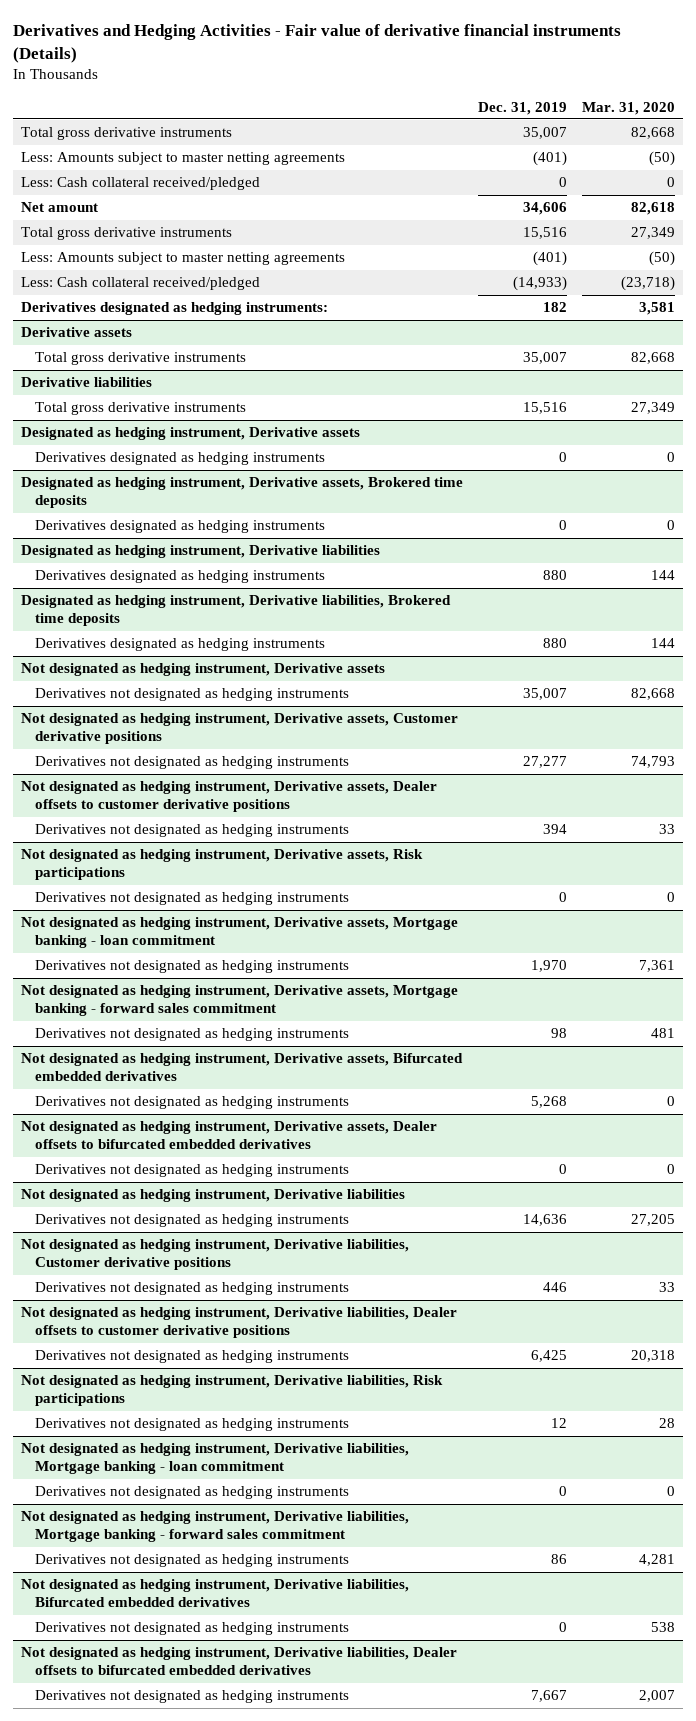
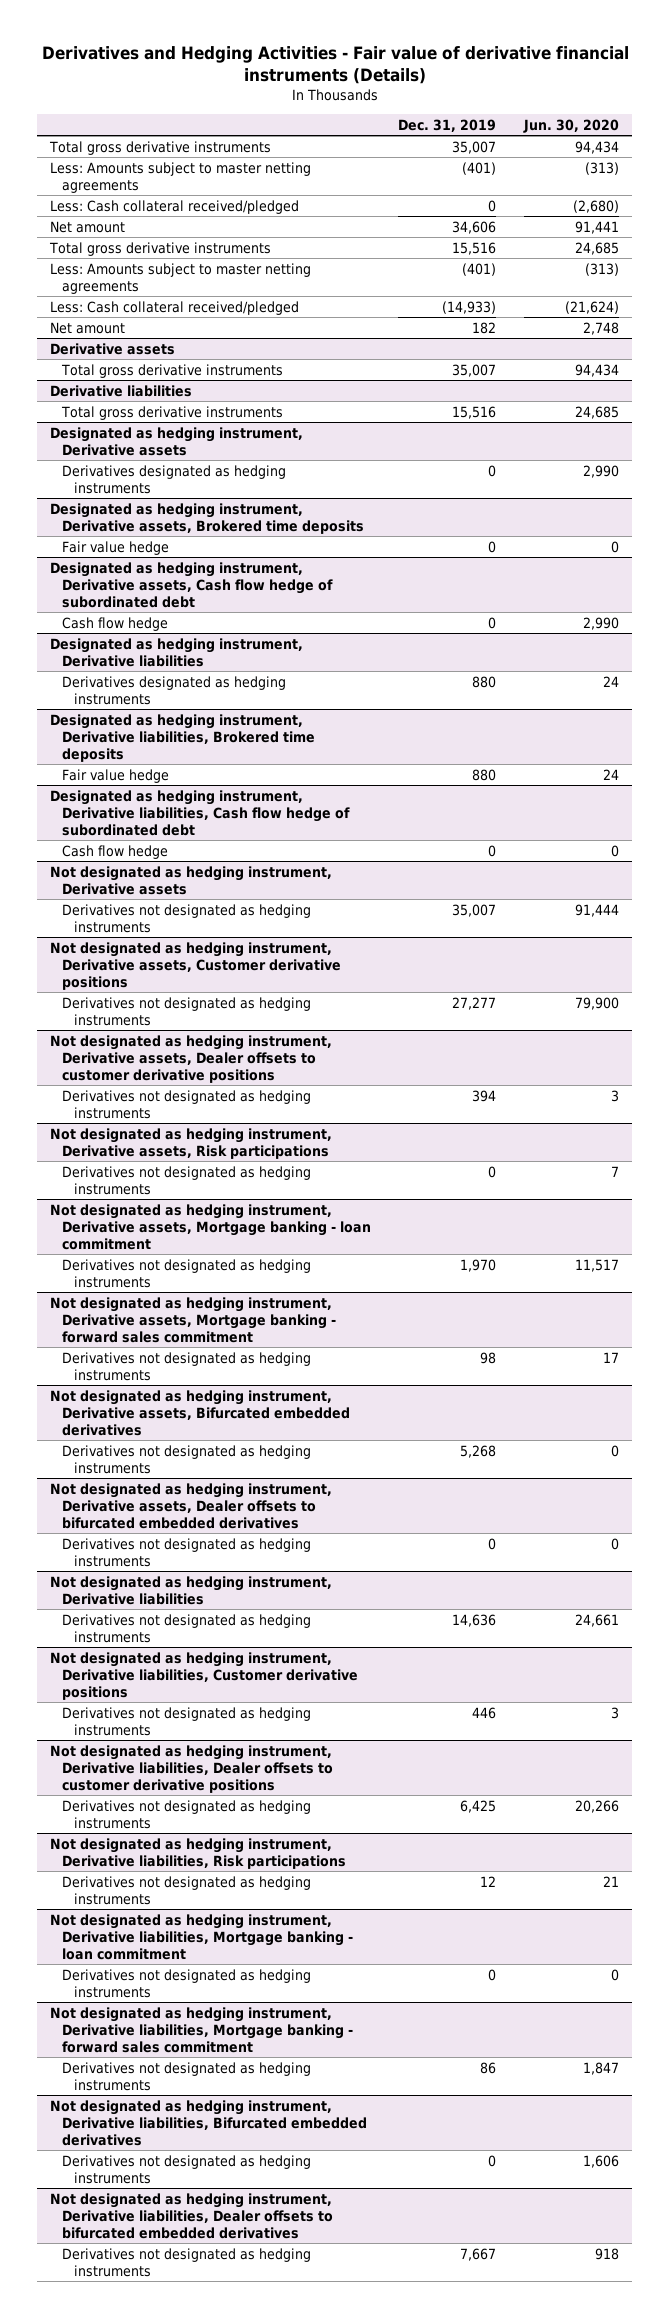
[582,101,676,115] Mar. 31, 2020 -> none
none -> [522,118,619,133] Jun. 30, 2020
[20,302,328,316] Derivatives designated as hedging instruments: -> [50,321,126,334] Net amount
[34,520,325,534] Derivatives designated as hedging instruments -> [62,540,170,555] Fair value hedge
none -> [50,561,334,608] Designated as hedging instrument, Derivative assets, Cash flow hedge of subordinated debt
none -> [62,616,169,631] Cash flow hedge
[34,638,325,652] Derivatives designated as hedging instruments -> [62,768,170,783] Fair value hedge
none -> [50,789,351,836] Designated as hedging instrument, Derivative liabilities, Cash flow hedge of subordinated debt
none -> [62,844,169,859] Cash flow hedge

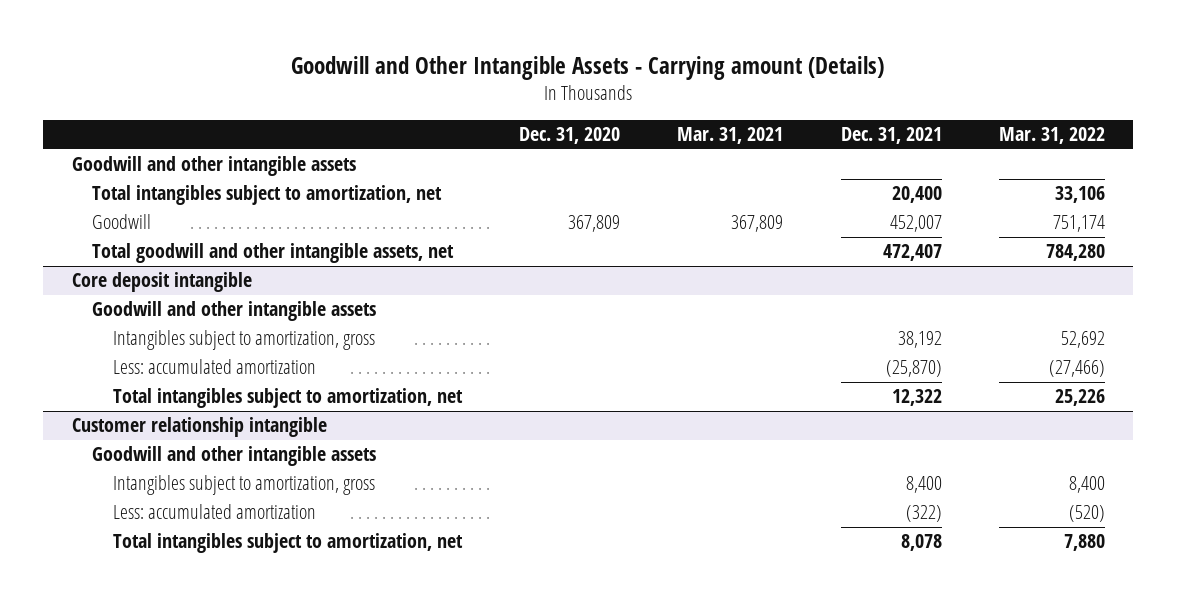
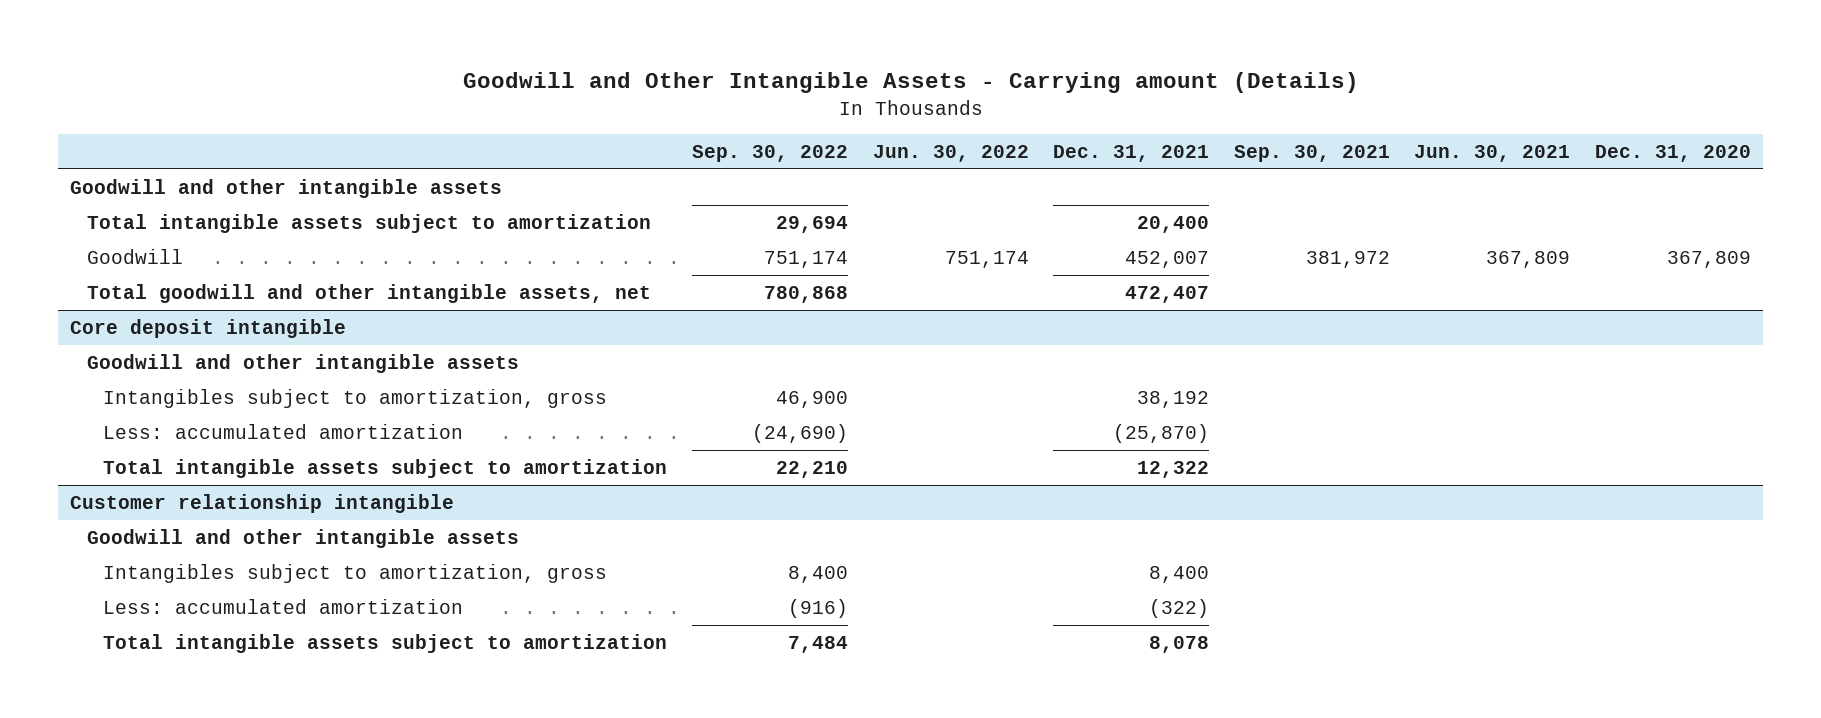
[677,127,784,145] Mar. 31, 2021 -> none
[998,127,1105,145] Mar. 31, 2022 -> none
none -> [691,144,848,162] Sep. 30, 2022
none -> [872,144,1029,162] Jun. 30, 2022
none -> [1233,144,1390,162] Sep. 30, 2021
none -> [1414,144,1571,162] Jun. 30, 2021
[92,185,443,206] Total intangibles subject to amortization, net -> [86,213,651,233] Total intangible assets subject to amortization
[112,388,463,409] Total intangibles subject to amortization, net -> [103,458,668,478] Total intangible assets subject to amortization
[112,533,463,554] Total intangibles subject to amortization, net -> [103,633,668,653] Total intangible assets subject to amortization

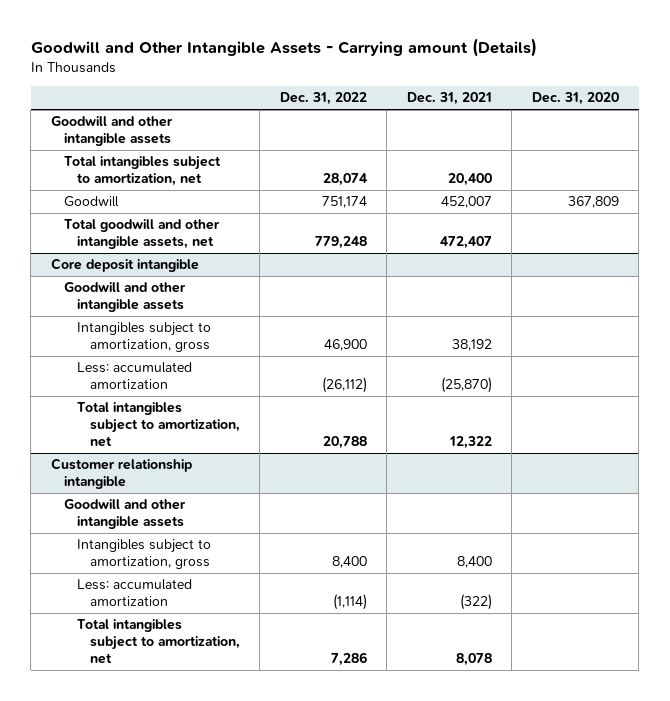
[691,144,848,162] Sep. 30, 2022 -> none
[872,144,1029,162] Jun. 30, 2022 -> none
[1233,144,1390,162] Sep. 30, 2021 -> none
[1414,144,1571,162] Jun. 30, 2021 -> none
none -> [279,92,367,106] Dec. 31, 2022
[86,213,651,233] Total intangible assets subject to amortization -> [63,156,221,187] Total intangibles subject to amortization, net
[103,458,668,478] Total intangible assets subject to amortization -> [76,402,240,448] Total intangibles subject to amortization, net
[103,633,668,653] Total intangible assets subject to amortization -> [76,619,240,665] Total intangibles subject to amortization, net

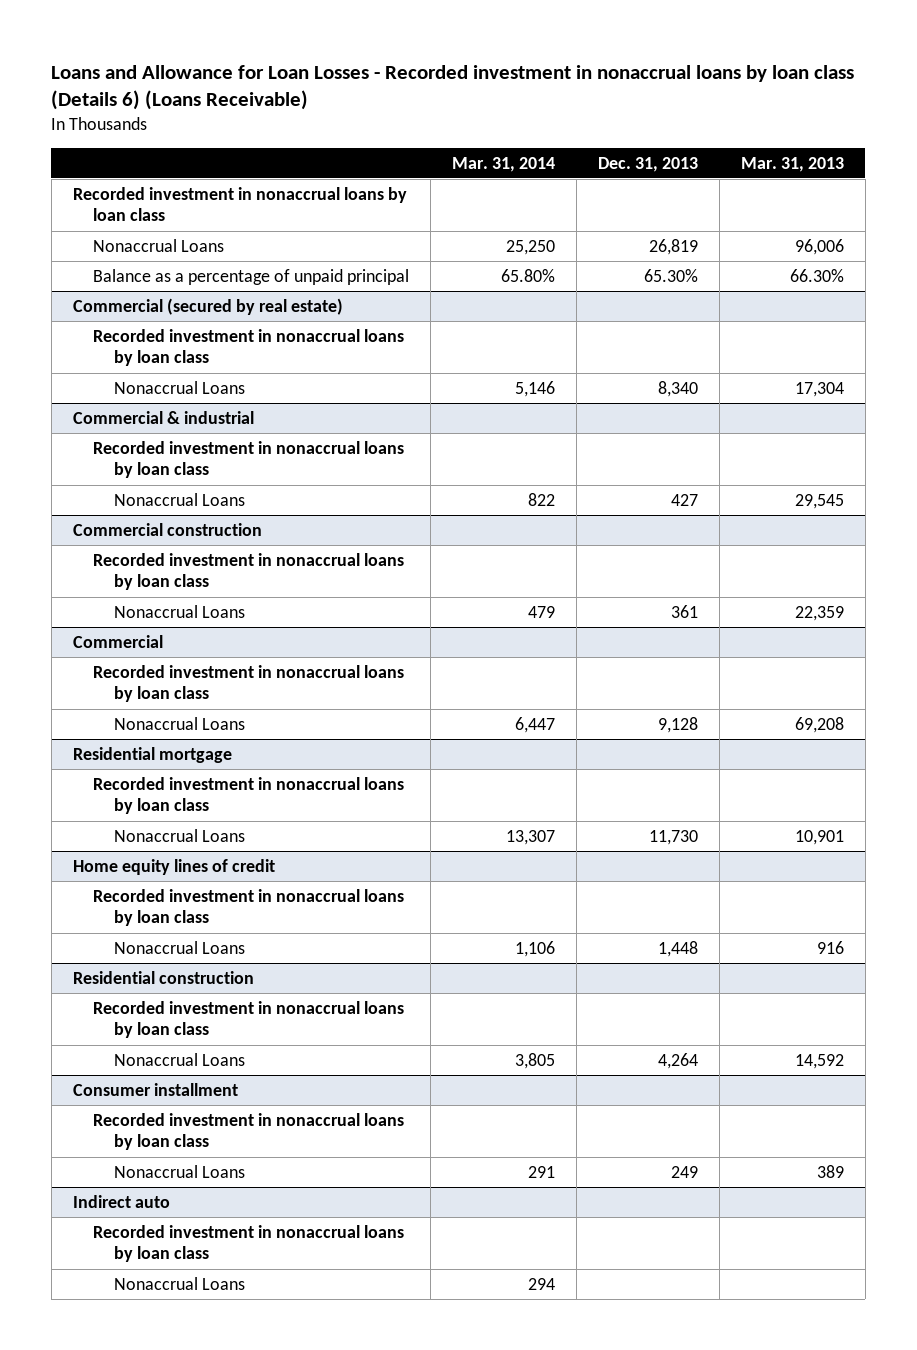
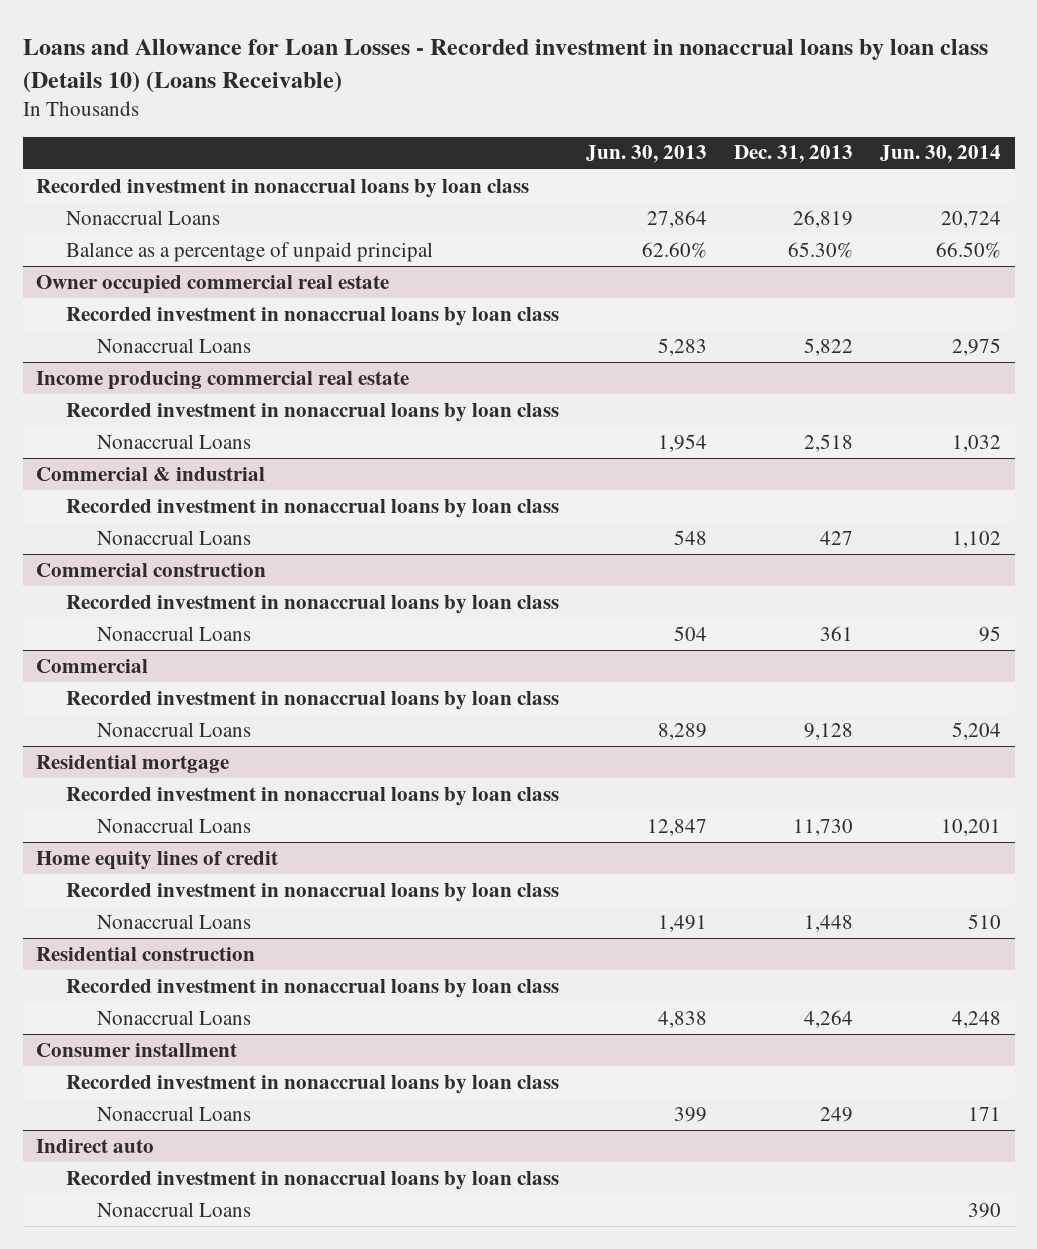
[51,64,855,111] Loans and Allowance for Loan Losses - Recorded investment in nonaccrual loans by loan class (Details 6) (Loans Receivable) -> [22,39,988,93] Loans and Allowance for Loan Losses - Recorded investment in nonaccrual loans by loan class (Details 10) (Loans Receivable)
[452,156,556,172] Mar. 31, 2014 -> none
[741,156,845,172] Mar. 31, 2013 -> none
none -> [586,145,708,164] Jun. 30, 2013
none -> [880,145,1002,164] Jun. 30, 2014
[72,297,343,315] Commercial (secured by real estate) -> none
none -> [36,274,390,294] Owner occupied commercial real estate
[658,380,699,397] 8,340 -> [804,337,854,356] 5,822
none -> [36,370,410,390] Income producing commercial real estate
none -> [66,402,560,422] Recorded investment in nonaccrual loans by loan class
none -> [96,433,251,449] Nonaccrual Loans

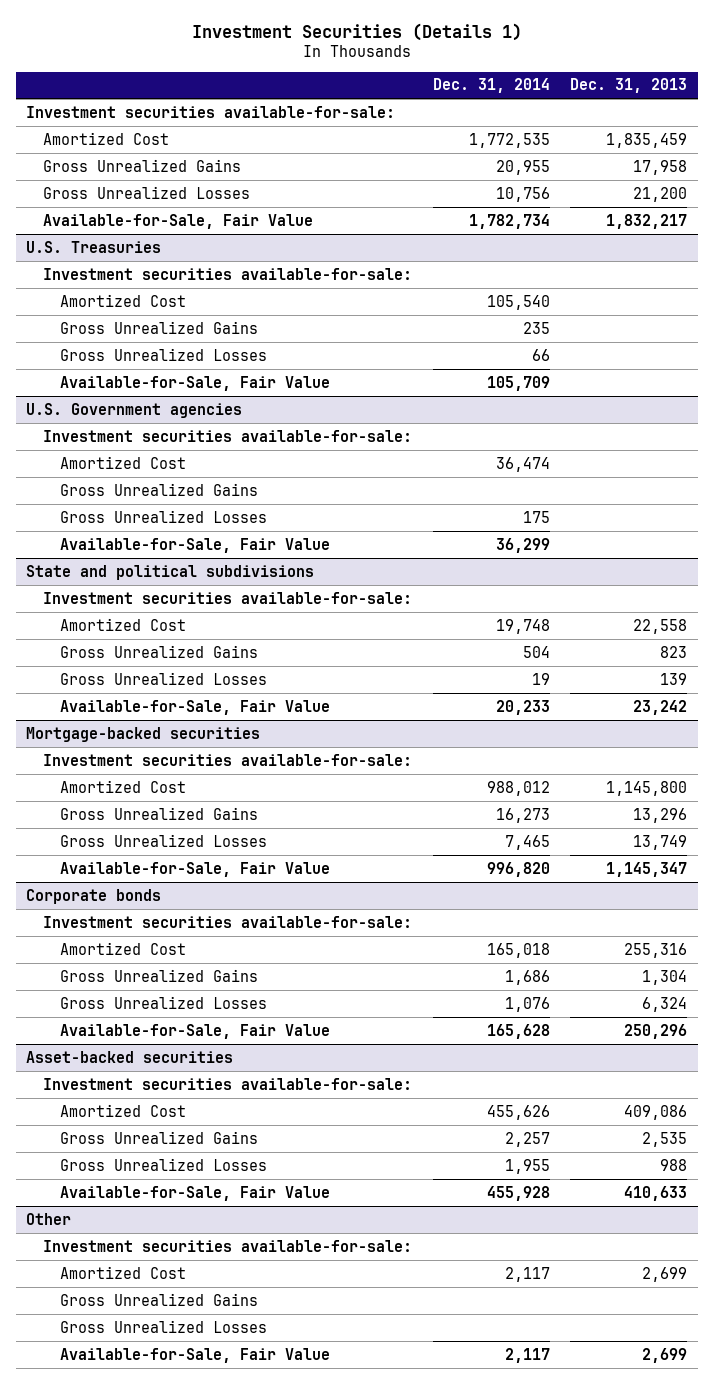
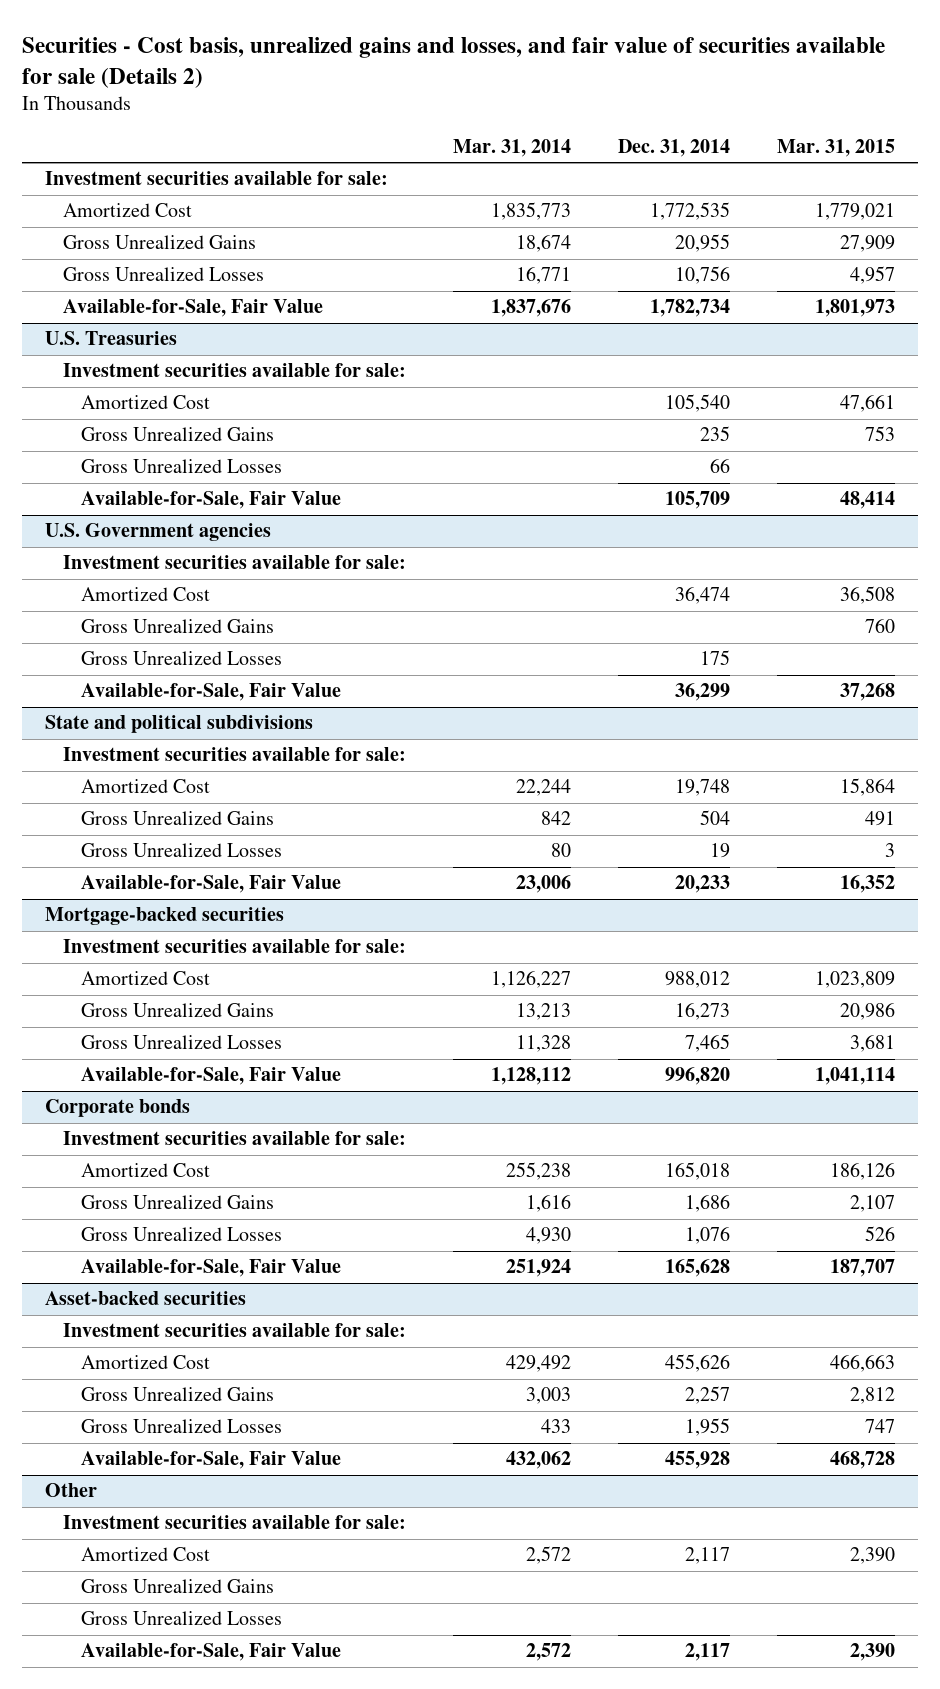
[191,23,522,42] Investment Securities (Details 1) -> [21,36,885,88] Securities - Cost basis, unrealized gains and losses, and fair value of securities available for sale (Details 2)
[570,78,688,94] Dec. 31, 2013 -> none
none -> [453,138,572,157] Mar. 31, 2014
none -> [776,138,895,157] Mar. 31, 2015
[26,105,396,118] Investment securities available-for-sale: -> [45,171,389,186] Investment securities available for sale:
[43,267,413,280] Investment securities available-for-sale: -> [63,363,407,378] Investment securities available for sale:
[43,429,413,442] Investment securities available-for-sale: -> [63,555,407,570] Investment securities available for sale:
[43,591,413,604] Investment securities available-for-sale: -> [63,747,407,762] Investment securities available for sale:
[43,753,413,766] Investment securities available-for-sale: -> [63,939,407,954] Investment securities available for sale:
[43,915,413,928] Investment securities available-for-sale: -> [63,1131,407,1146] Investment securities available for sale:
[43,1077,413,1090] Investment securities available-for-sale: -> [63,1323,407,1338] Investment securities available for sale:
[43,1239,413,1252] Investment securities available-for-sale: -> [63,1515,407,1530] Investment securities available for sale:

